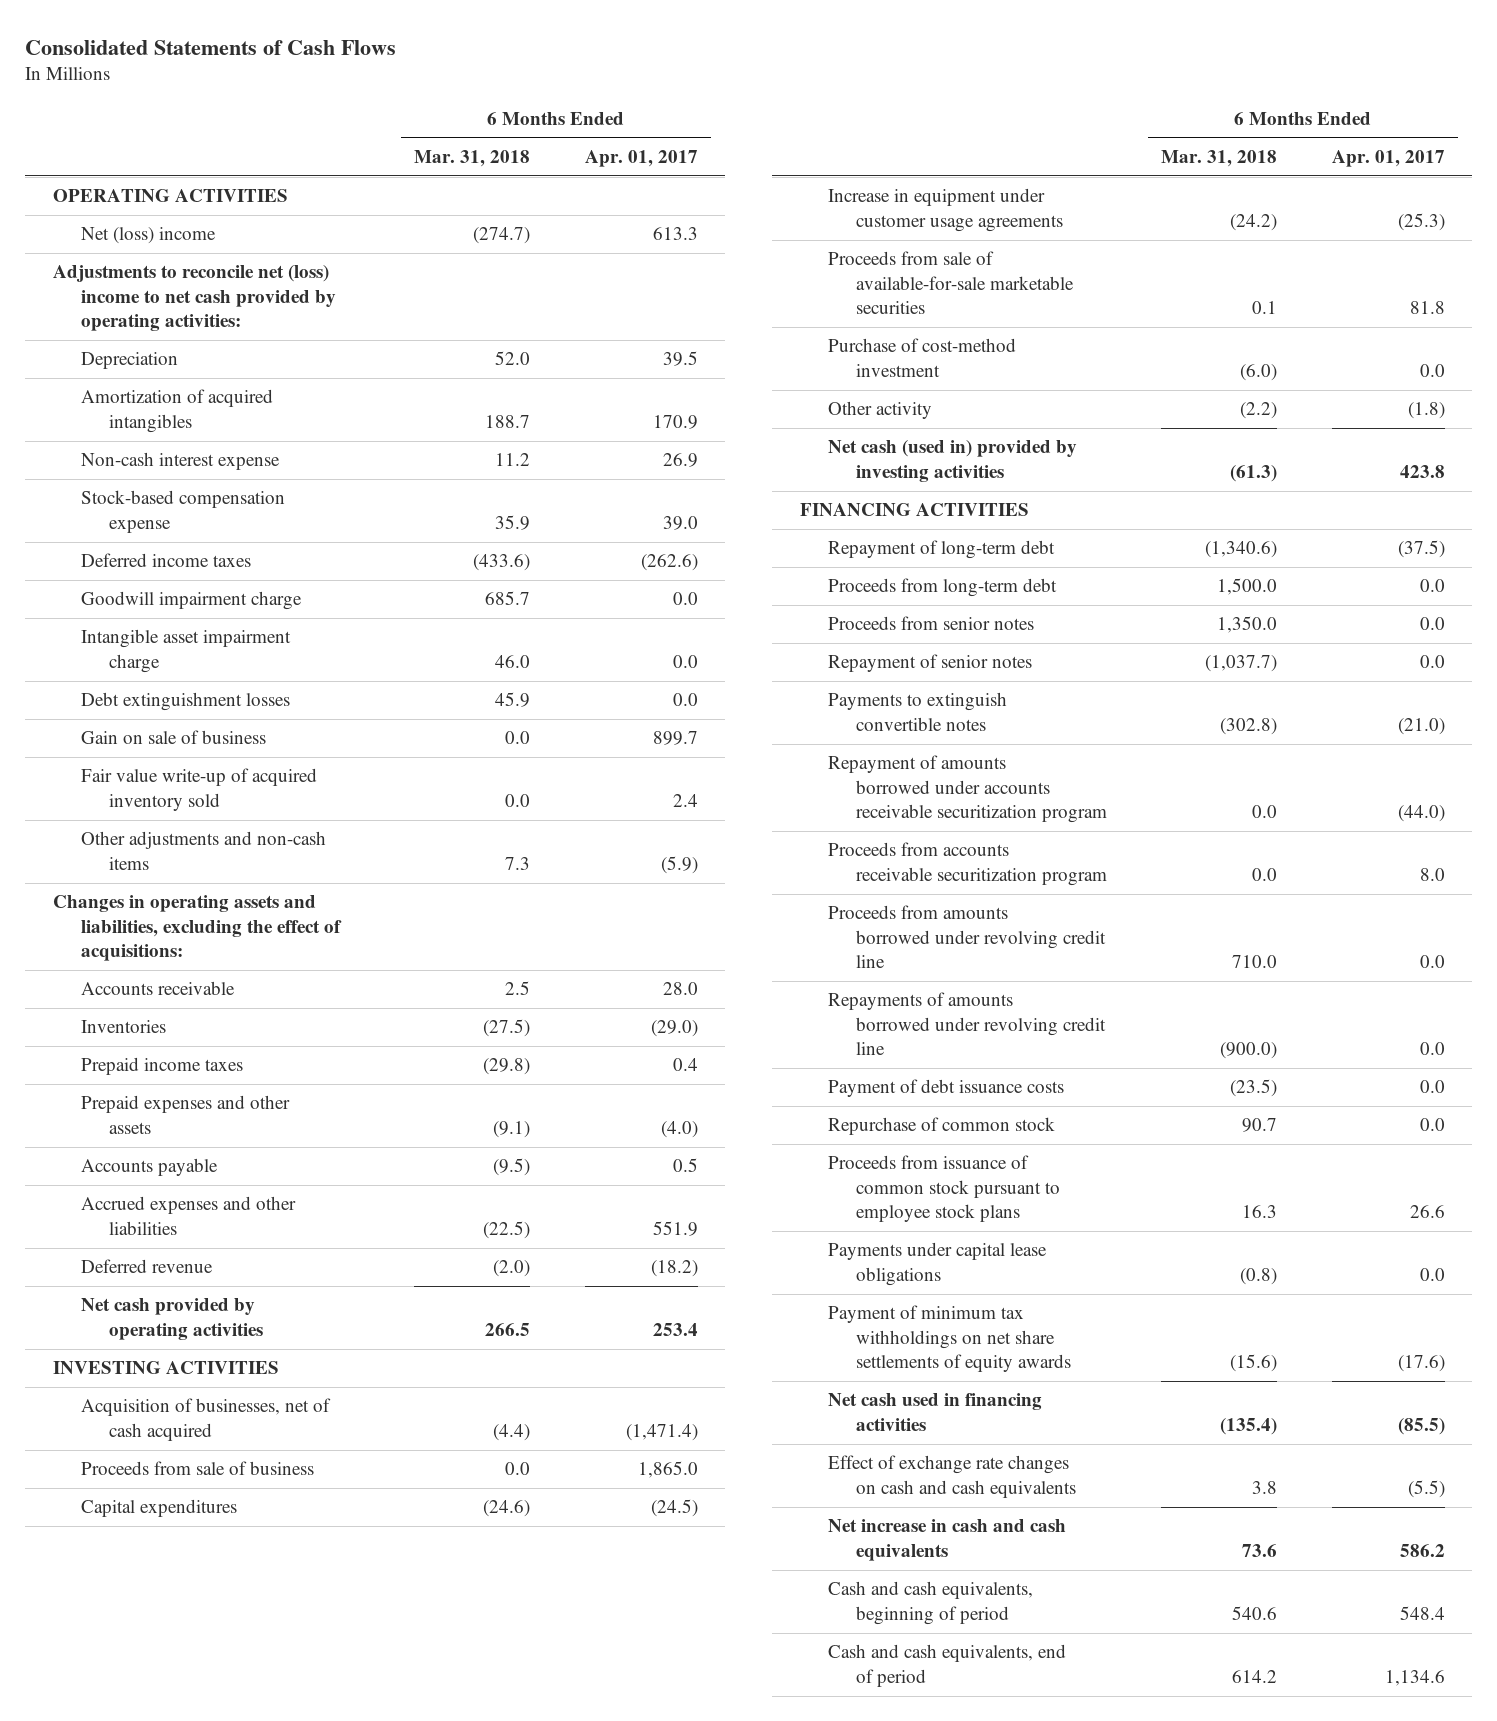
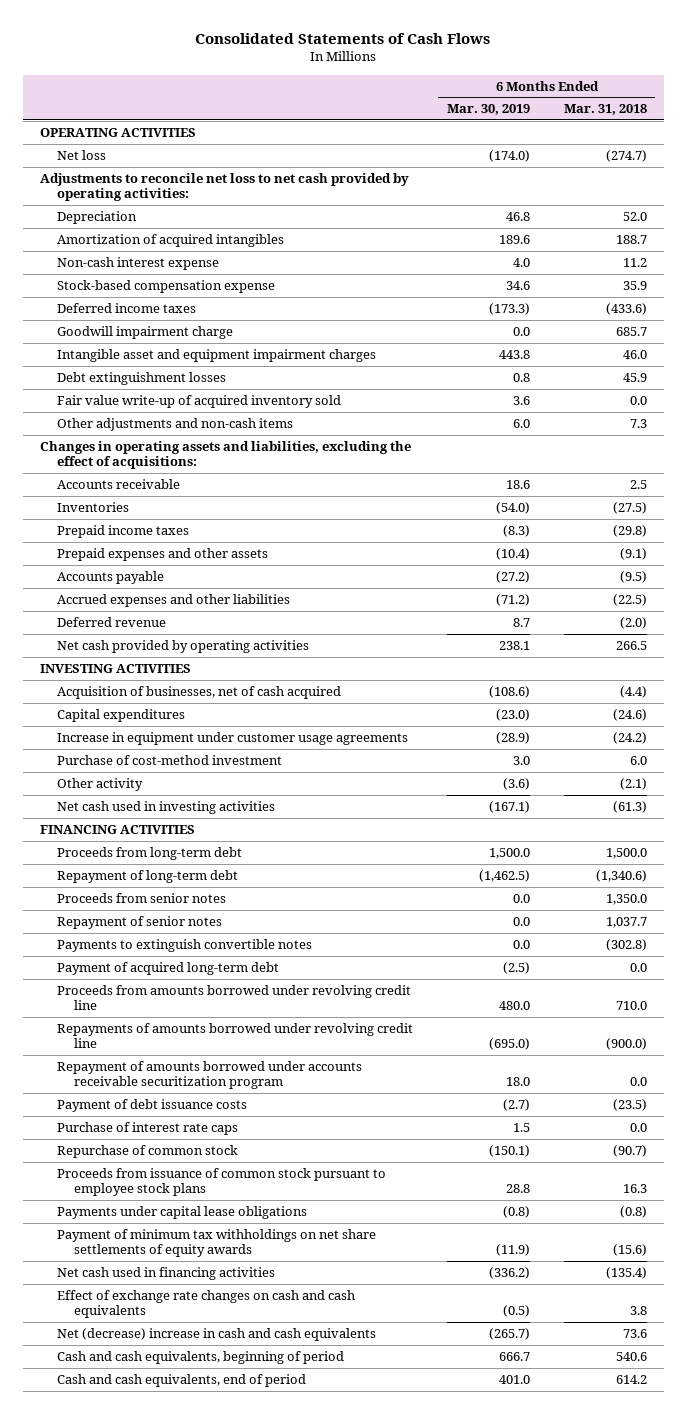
[584,150,698,168] Apr. 01, 2017 -> none
none -> [446,104,530,116] Mar. 30, 2019
[80,227,216,245] Net (loss) income -> [56,149,106,160] Net loss
[52,265,336,331] Adjustments to reconcile net (loss) income to net cash provided by operating activities: -> [40,172,410,202] Adjustments to reconcile net loss to net cash provided by operating activities:
[80,629,291,673] Intangible asset impairment charge -> [56,348,376,362] Intangible asset and equipment impairment charges
[80,730,266,745] Gain on sale of business -> none
[80,1461,314,1476] Proceeds from sale of business -> none
[827,251,1074,314] Proceeds from sale of available-for-sale marketable securities -> none
[1240,363,1278,381] (6.0) -> [629,755,647,765] 6.0
[1240,402,1278,420] (2.2) -> [619,777,647,790] (2.1)
[827,440,1077,482] Net cash (used in) provided by investing activities -> [56,800,275,814] Net cash used in investing activities
[827,540,1055,560] Repayment of long-term debt -> [56,869,238,883] Repayment of long-term debt
[1205,655,1278,673] (1,037.7) -> [605,916,647,928] 1,037.7
[827,842,1107,886] Proceeds from accounts receivable securitization program -> none
none -> [56,961,279,975] Payment of acquired long-term debt
[827,755,1107,823] Repayment of amounts borrowed under accounts receivable securitization program -> [56,1060,362,1090] Repayment of amounts borrowed under accounts receivable securitization program
none -> [56,1121,238,1135] Purchase of interest rate caps
[1242,1118,1278,1133] 90.7 -> [612,1144,647,1157] (90.7)
[827,1519,1066,1561] Net increase in cash and cash equivalents -> [56,1327,376,1341] Net (decrease) increase in cash and cash equivalents

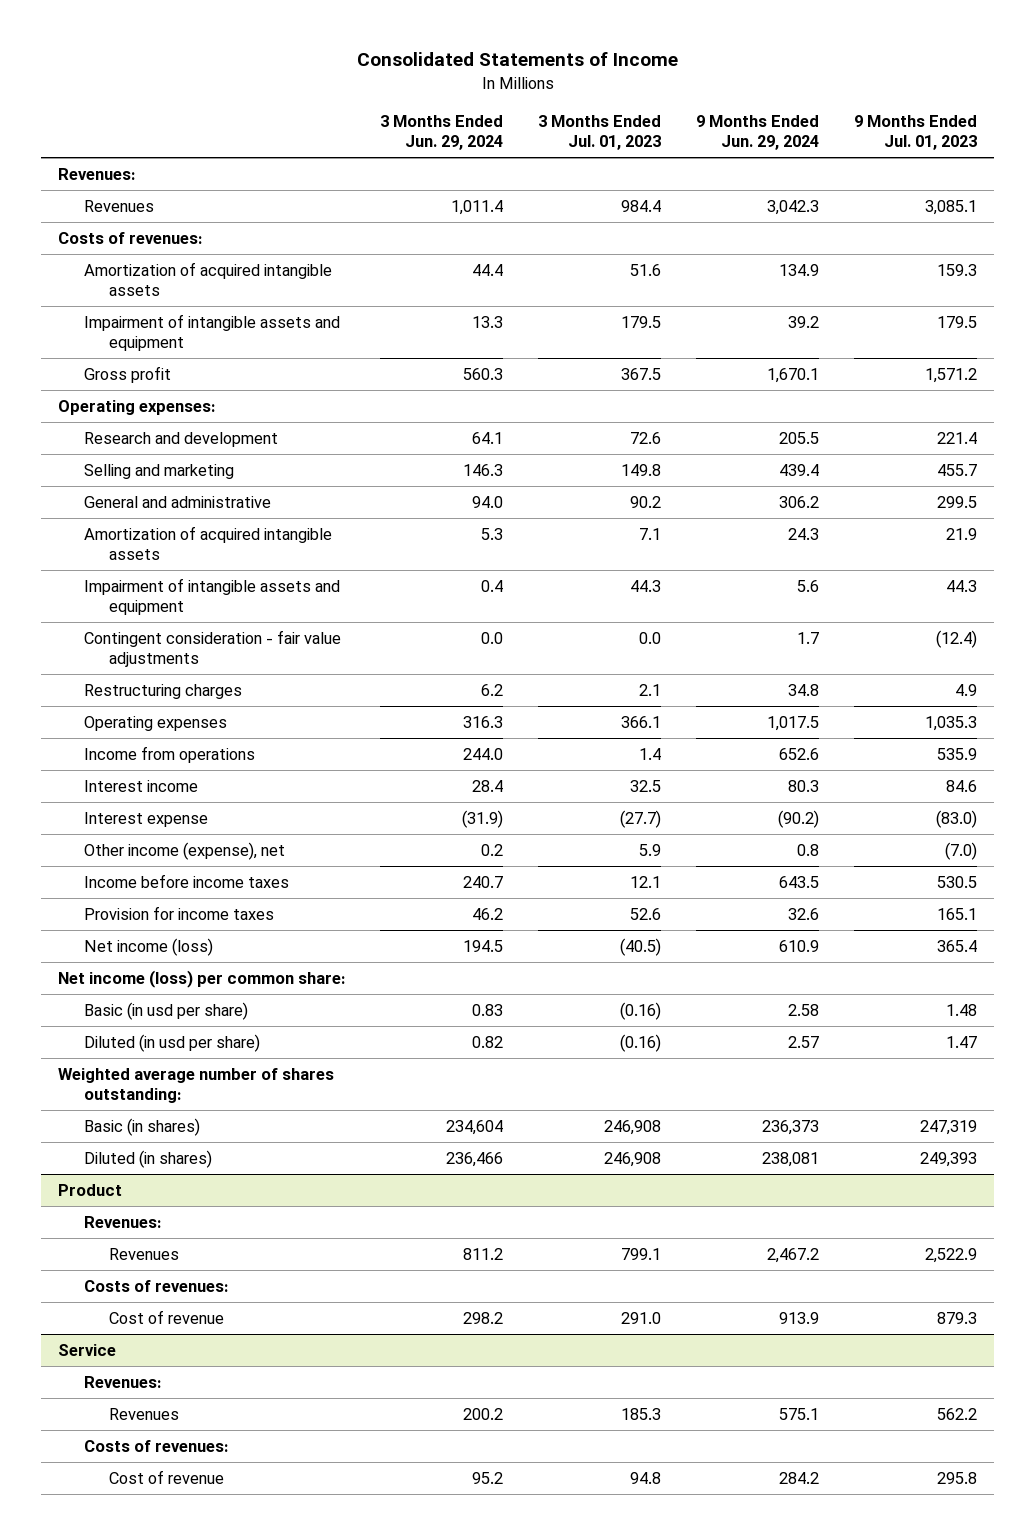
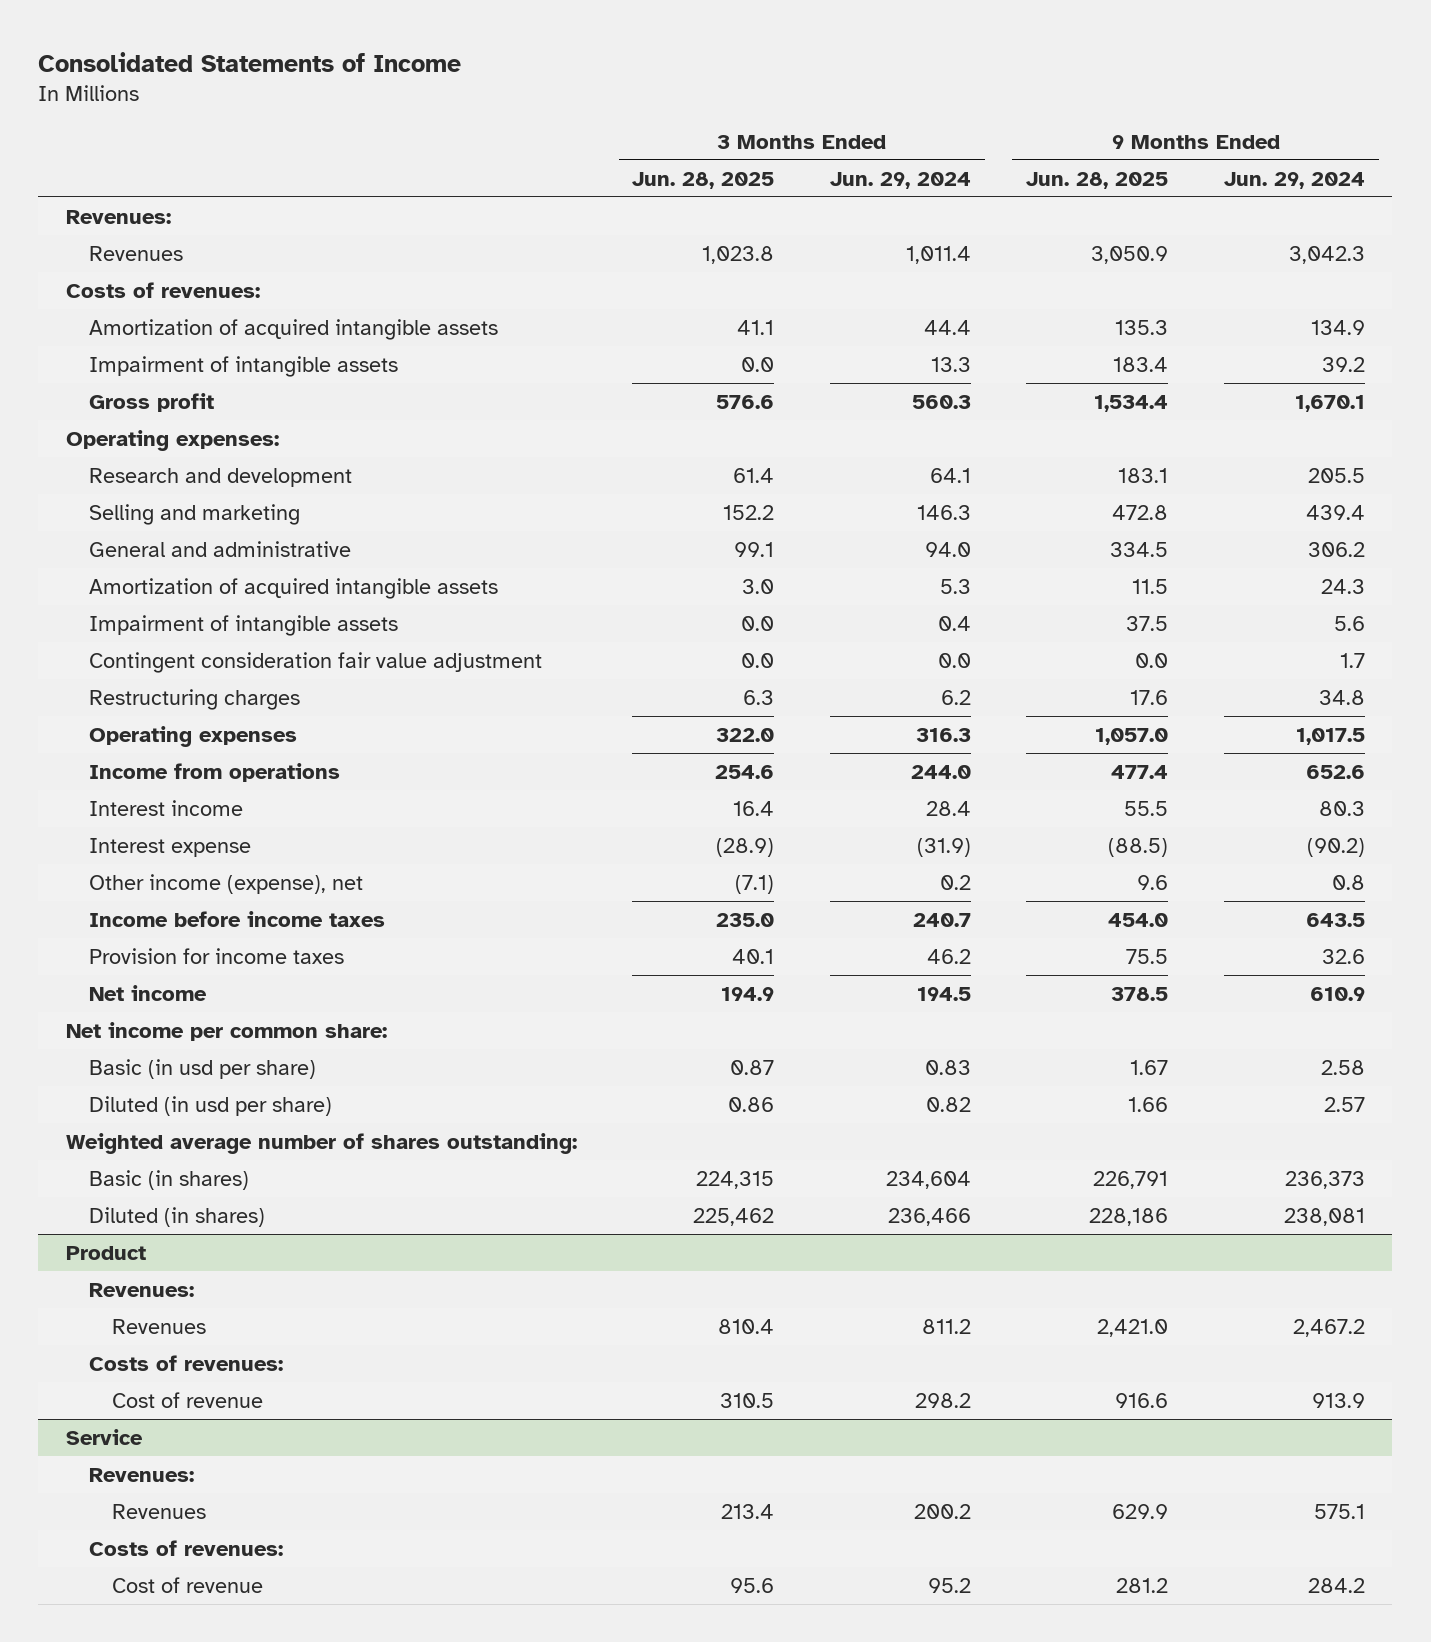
[538,115,662,150] 3 Months Ended Jul. 01, 2023 -> none
[853,115,977,150] 9 Months Ended Jul. 01, 2023 -> none
none -> [632,171,775,189] Jun. 28, 2025
none -> [1026,171,1169,189] Jun. 28, 2025
[83,313,340,351] Impairment of intangible assets and equipment -> [88,355,398,377] Impairment of intangible assets
[83,577,340,615] Impairment of intangible assets and equipment -> [88,614,398,636] Impairment of intangible assets
[83,629,341,667] Contingent consideration - fair value adjustments -> [88,651,542,673] Contingent consideration fair value adjustment
[83,937,213,956] Net income (loss) -> [88,984,207,1001] Net income
[58,969,346,988] Net income (loss) per common share: -> [65,1021,387,1041] Net income per common share:

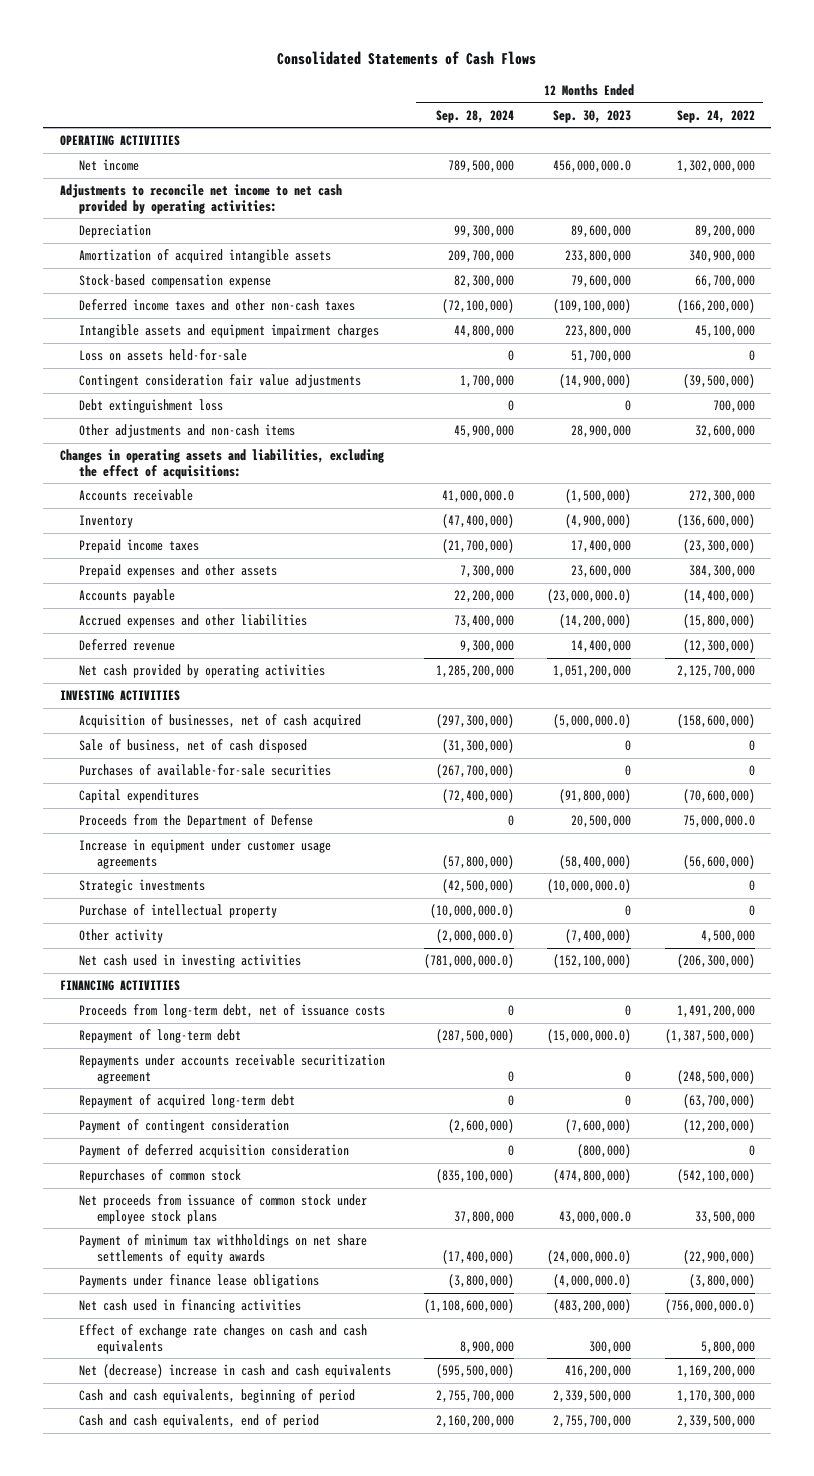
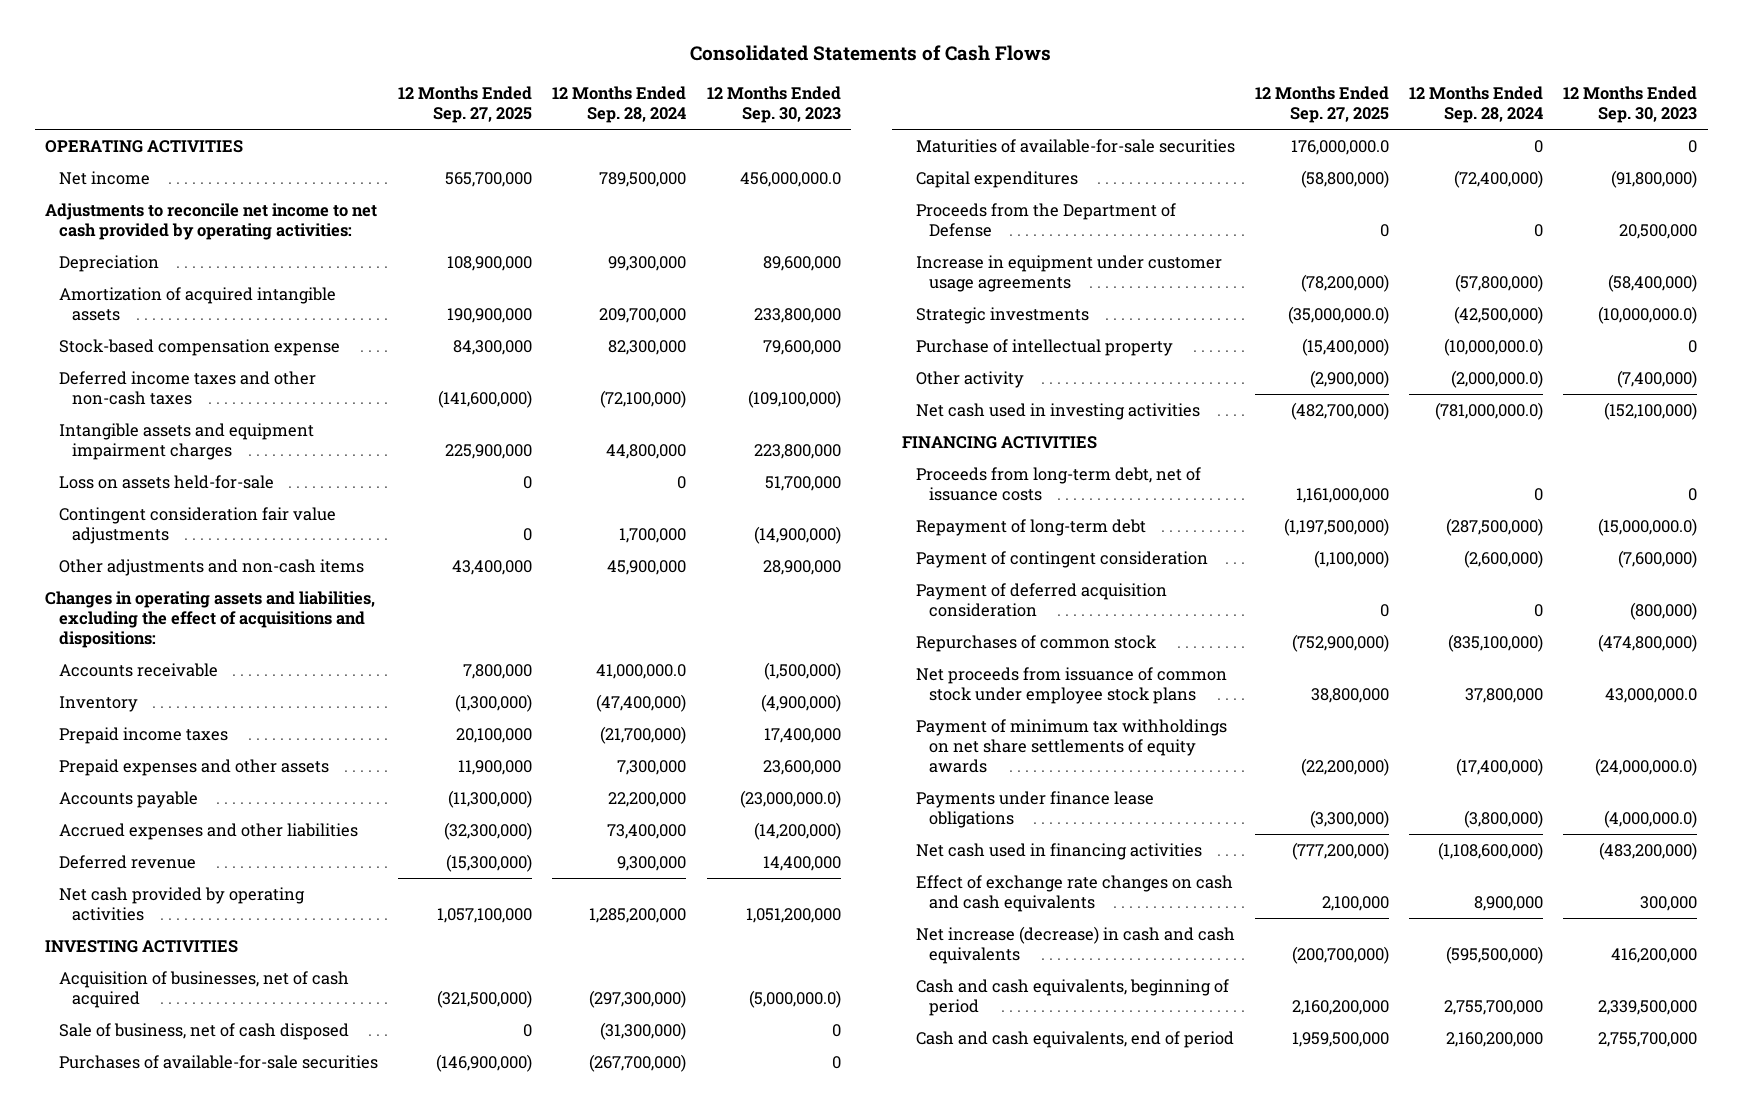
[676,109,755,123] Sep. 24, 2022 -> none
none -> [397,85,532,124] 12 Months Ended Sep. 27, 2025
[78,399,223,414] Debt extinguishment loss -> none
[59,449,384,479] Changes in operating assets and liabilities, excluding the effect of acquisitions: -> [45,590,376,649] Changes in operating assets and liabilities, excluding the effect of acquisitions and dispositions:
none -> [915,138,1235,153] Maturities of available-for-sale securities
[78,1054,385,1084] Repayments under accounts receivable securitization agreement -> none
[78,1094,295,1109] Repayment of acquired long-term debt -> none
[78,1364,391,1379] Net (decrease) increase in cash and cash equivalents -> [915,925,1235,965] Net increase (decrease) in cash and cash equivalents

